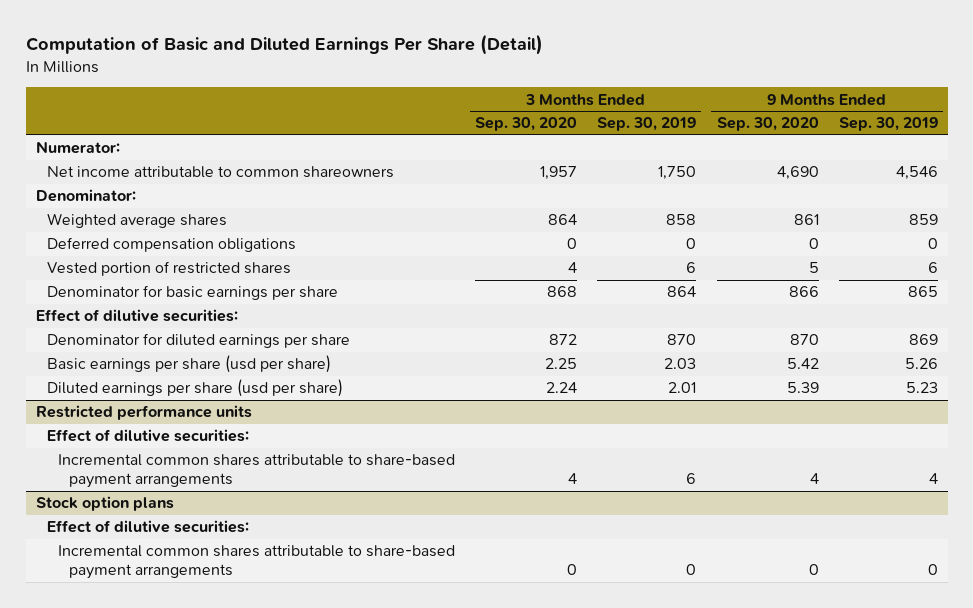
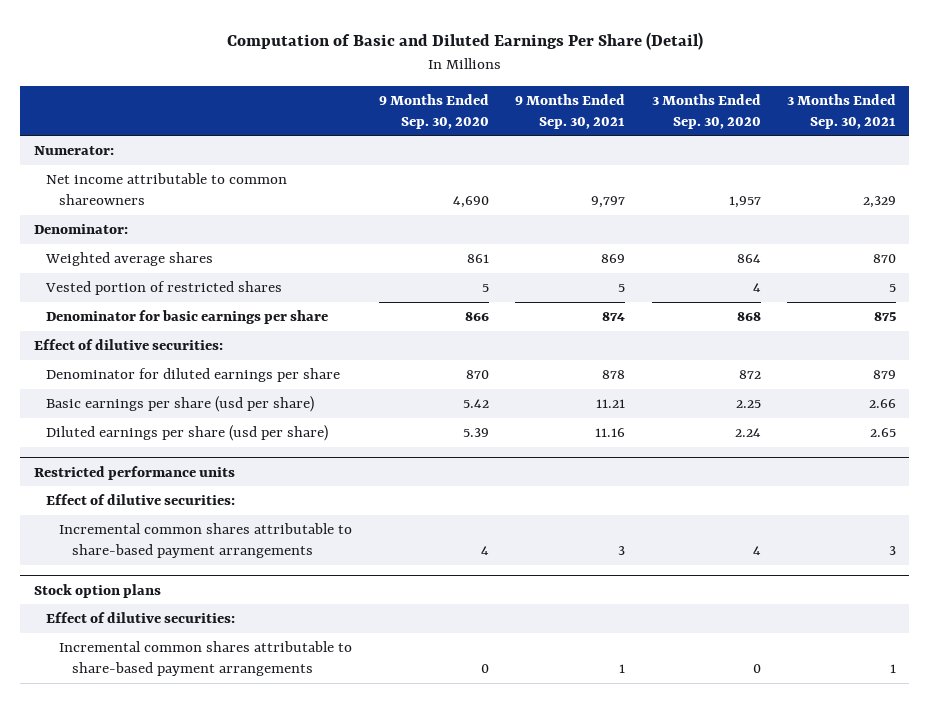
[597,117,697,132] Sep. 30, 2019 -> none
[838,117,938,132] Sep. 30, 2019 -> none
none -> [515,93,626,129] 9 Months Ended Sep. 30, 2021
none -> [787,93,897,129] 3 Months Ended Sep. 30, 2021
[46,237,296,253] Deferred compensation obligations -> none

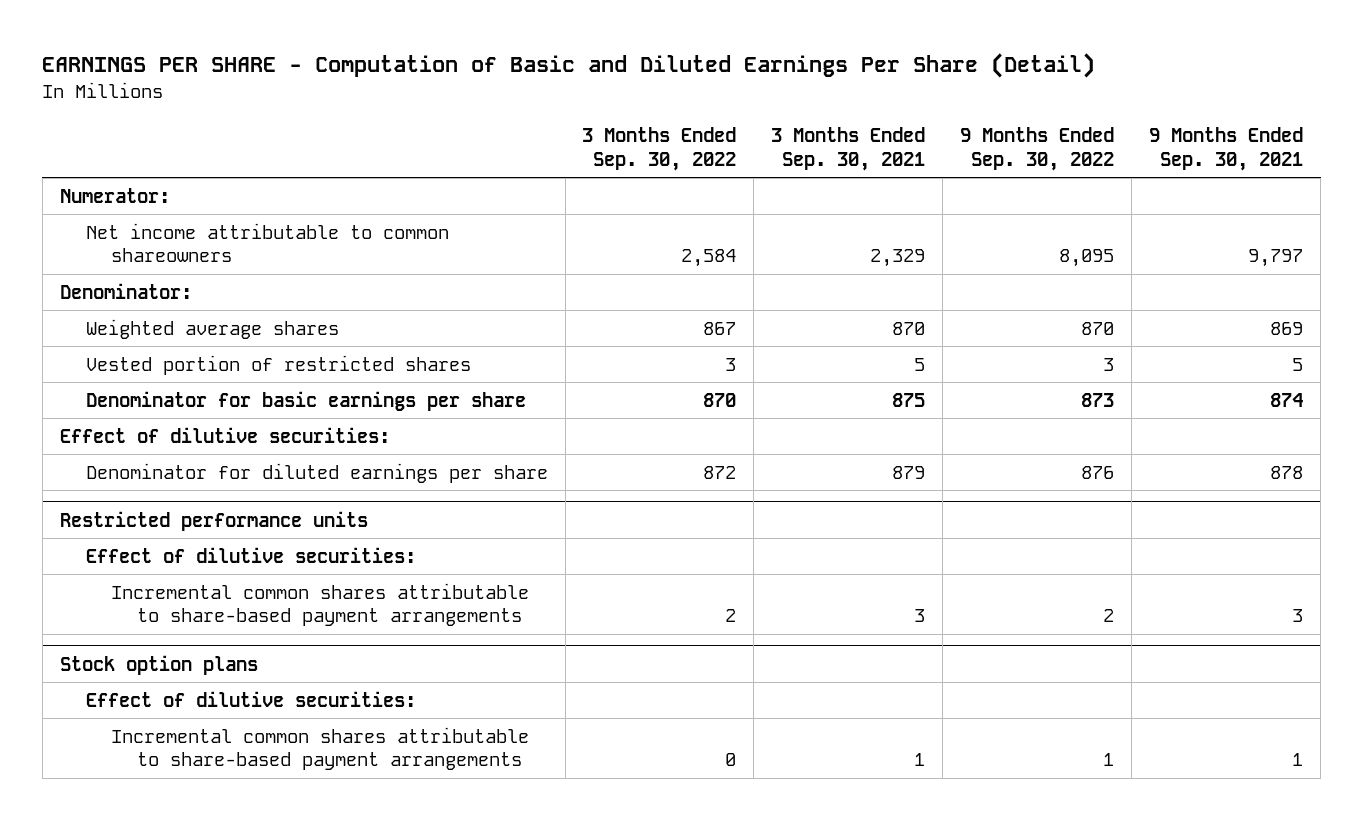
[226,32,703,51] Computation of Basic and Diluted Earnings Per Share (Detail) -> [42,53,1096,79] EARNINGS PER SHARE - Computation of Basic and Diluted Earnings Per Share (Detail)
[378,93,489,129] 9 Months Ended Sep. 30, 2020 -> none
[651,93,761,129] 3 Months Ended Sep. 30, 2020 -> none
none -> [582,127,737,171] 3 Months Ended Sep. 30, 2022
none -> [960,127,1115,171] 9 Months Ended Sep. 30, 2022
[46,396,315,413] Basic earnings per share (usd per share) -> none
[46,425,329,442] Diluted earnings per share (usd per share) -> none

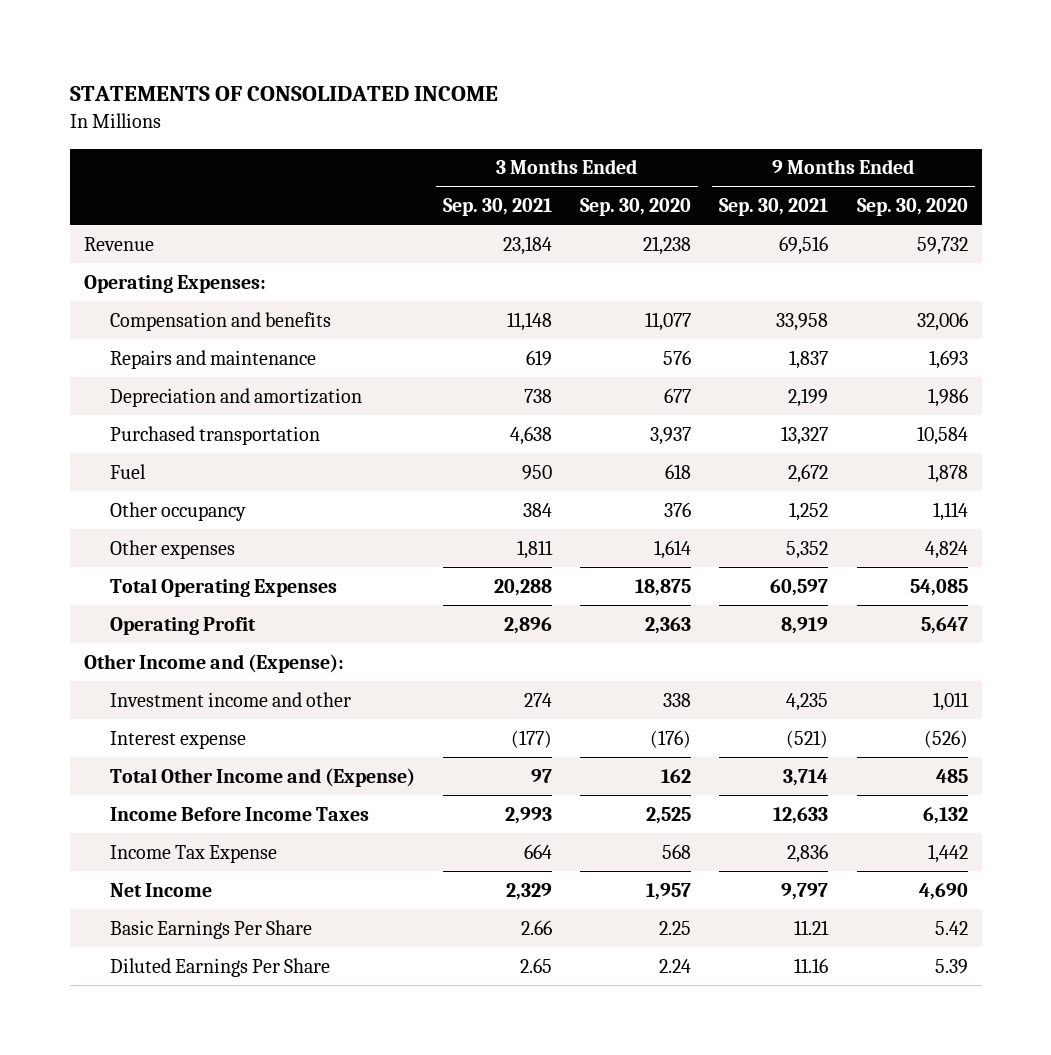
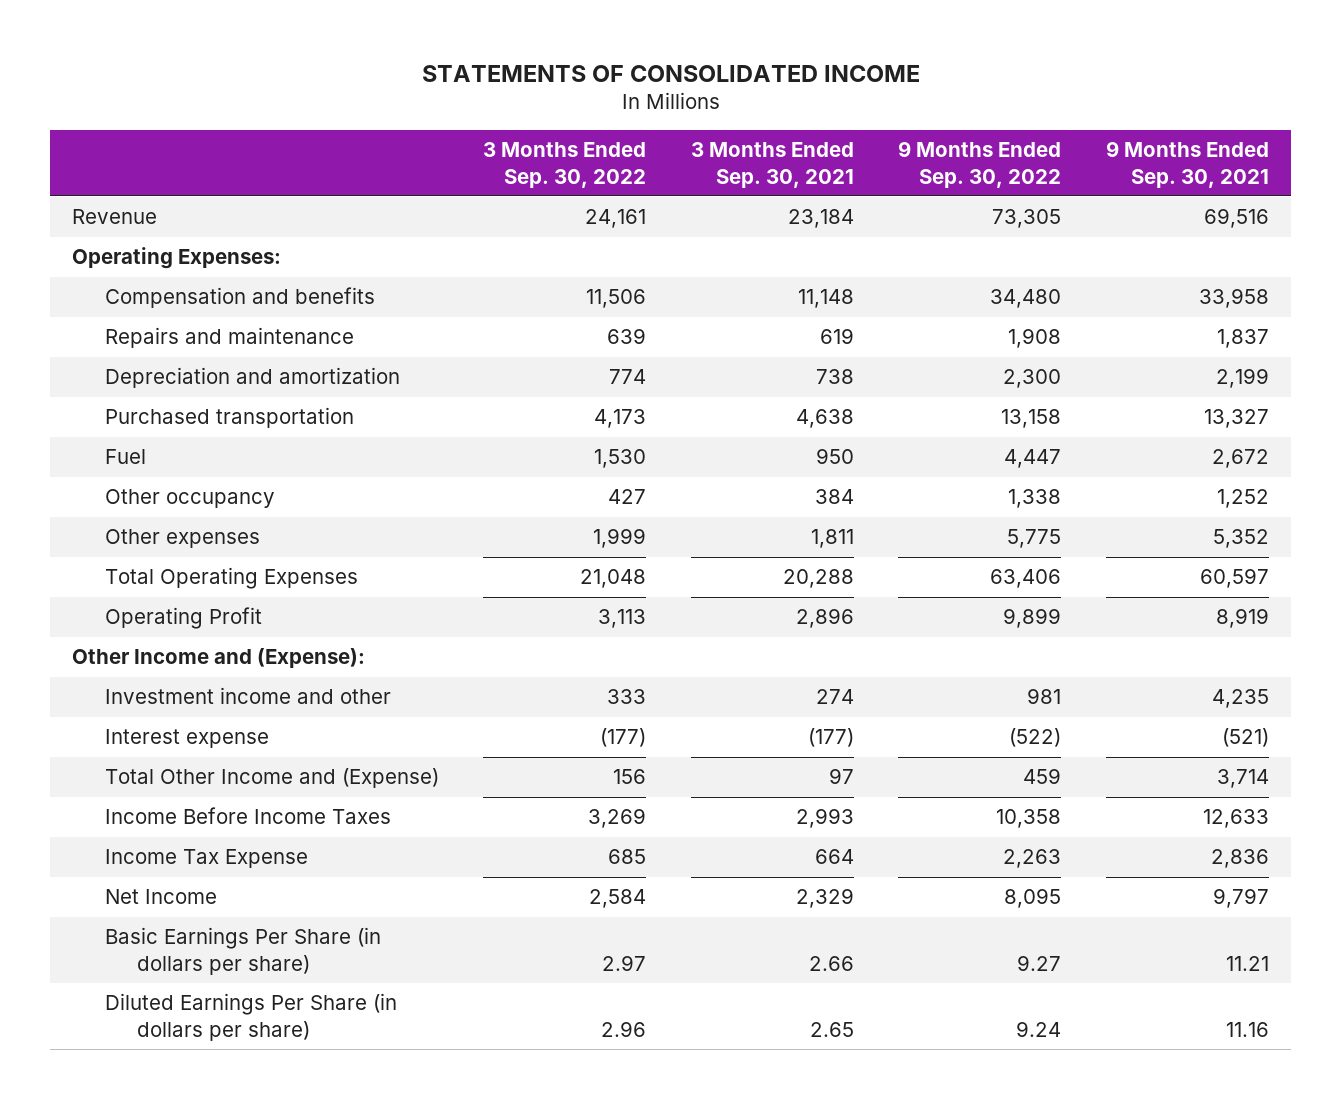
[580,198,692,217] Sep. 30, 2020 -> none
[856,198,968,217] Sep. 30, 2020 -> none
none -> [483,142,647,188] 3 Months Ended Sep. 30, 2022
none -> [898,141,1062,188] 9 Months Ended Sep. 30, 2022
[110,919,313,939] Basic Earnings Per Share -> [104,927,381,975] Basic Earnings Per Share (in dollars per share)
[110,957,331,977] Diluted Earnings Per Share -> [104,993,397,1041] Diluted Earnings Per Share (in dollars per share)

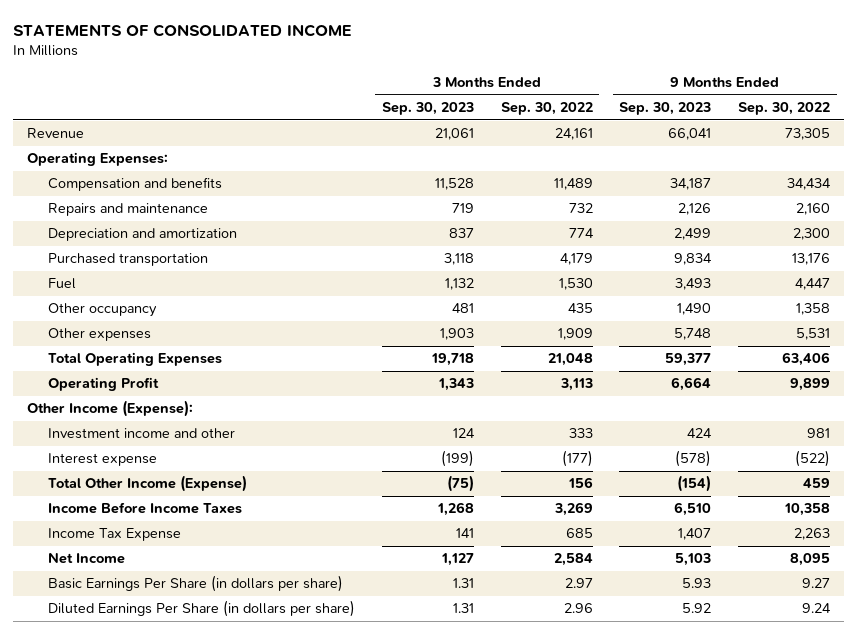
[690,142,854,188] 3 Months Ended Sep. 30, 2021 -> none
[1105,141,1269,188] 9 Months Ended Sep. 30, 2021 -> none
none -> [382,102,475,116] Sep. 30, 2023
none -> [619,102,712,116] Sep. 30, 2023
[586,289,647,309] 11,506 -> [553,178,593,191] 11,489
[990,289,1062,309] 34,480 -> [787,178,832,191] 34,434
[607,328,647,345] 639 -> [568,203,593,214] 732
[1008,328,1062,349] 1,908 -> [796,203,831,216] 2,160
[594,409,647,429] 4,173 -> [559,253,593,266] 4,179
[1001,409,1062,429] 13,158 -> [792,253,831,266] 13,176
[608,489,647,505] 427 -> [567,303,593,314] 435
[1008,489,1062,509] 1,338 -> [796,303,831,316] 1,358
[593,528,647,549] 1,999 -> [557,328,593,341] 1,909
[1007,529,1062,549] 5,775 -> [796,328,831,341] 5,531
[72,648,366,669] Other Income and (Expense): -> [26,400,193,418] Other Income (Expense):
[104,768,439,789] Total Other Income and (Expense) -> [48,475,248,493] Total Other Income (Expense)

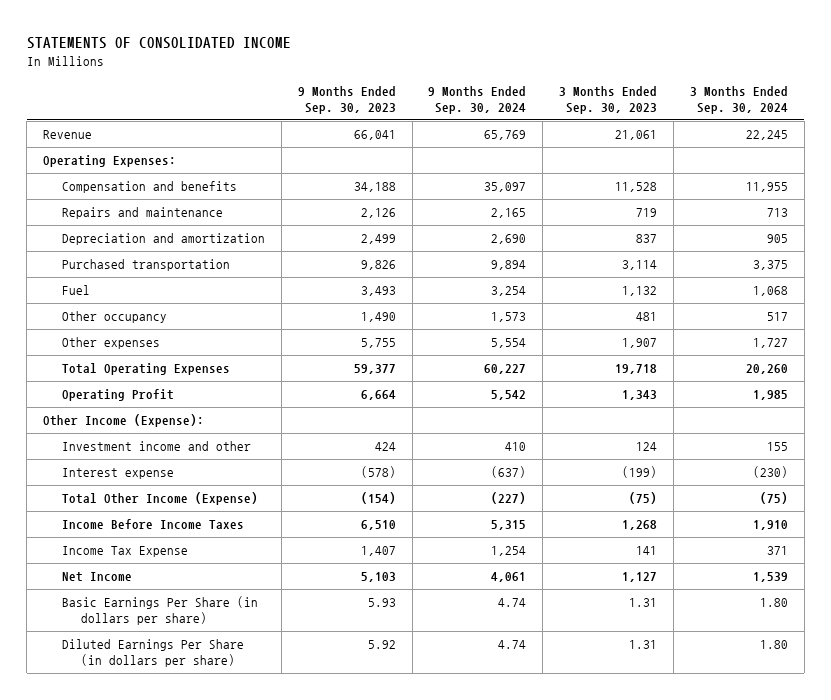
[500,102,593,116] Sep. 30, 2022 -> none
[738,102,831,116] Sep. 30, 2022 -> none
none -> [428,86,527,115] 9 Months Ended Sep. 30, 2024
none -> [690,86,789,115] 3 Months Ended Sep. 30, 2024
[670,178,712,191] 34,187 -> [353,182,396,193] 34,188
[444,253,475,266] 3,118 -> [622,260,658,271] 3,114
[674,253,713,266] 9,834 -> [360,260,396,271] 9,826
[440,328,475,341] 1,903 -> [622,338,658,349] 1,907
[674,328,712,341] 5,748 -> [360,338,396,349] 5,755

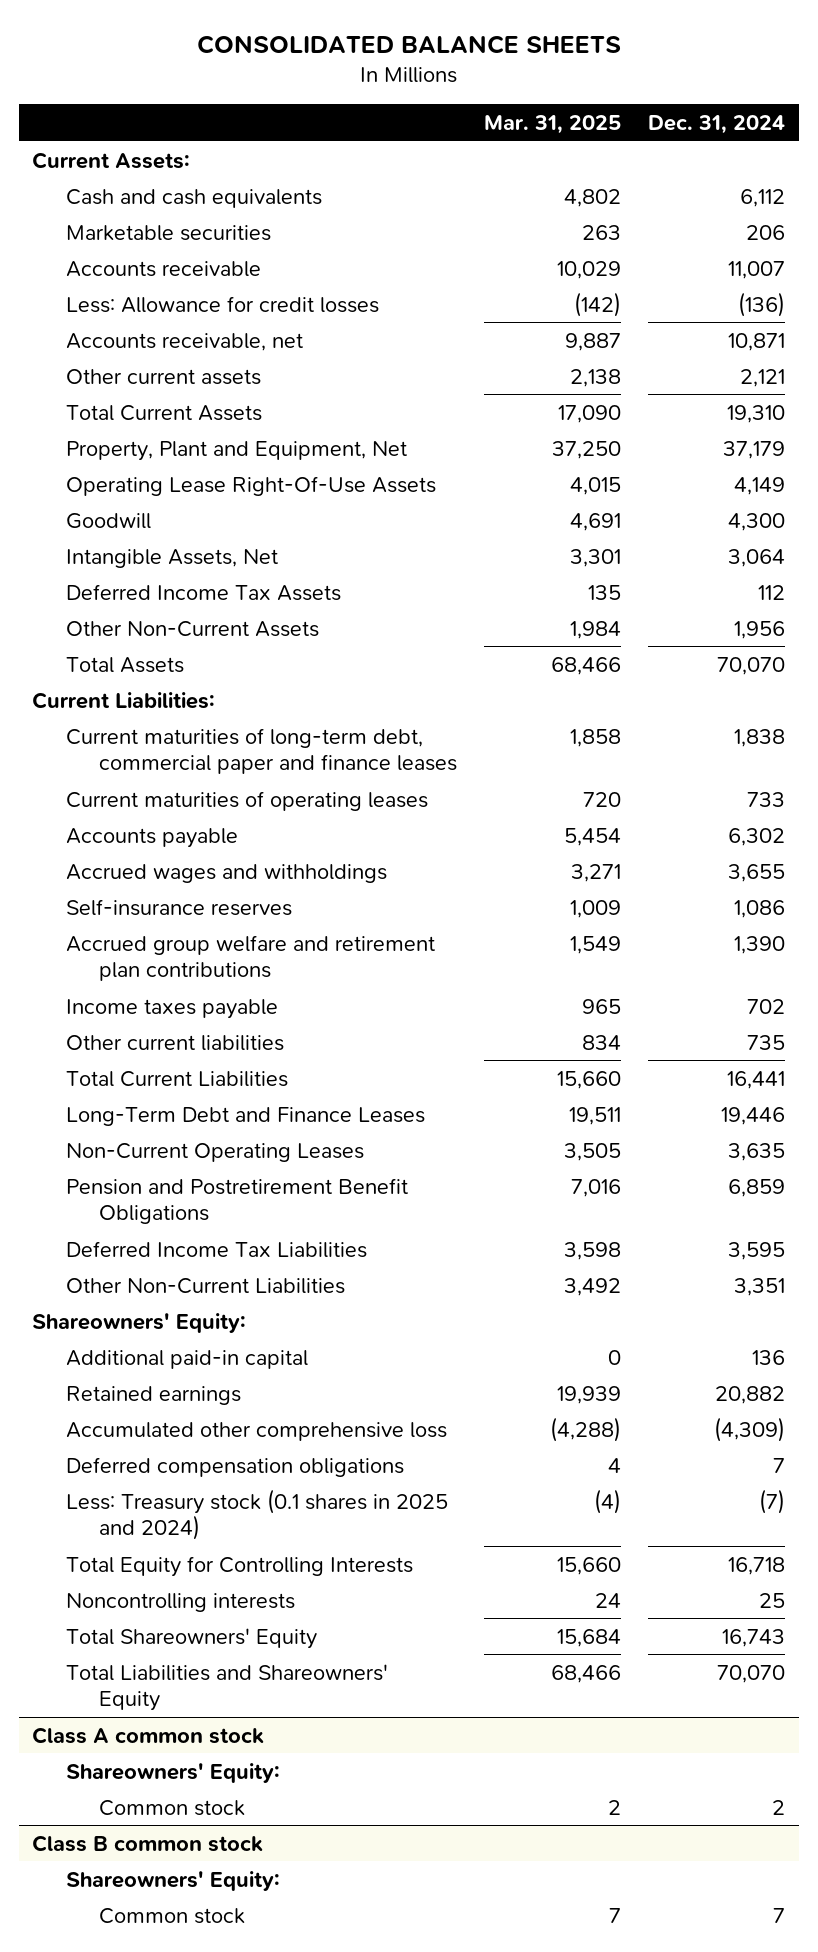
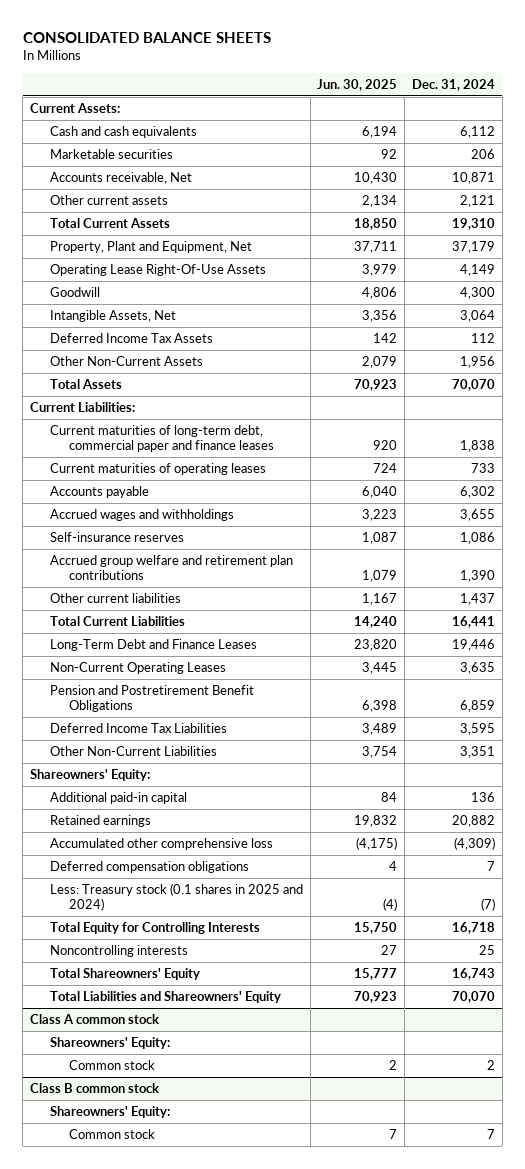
[484,114,622,134] Mar. 31, 2025 -> none
none -> [317,78,398,91] Jun. 30, 2025
[65,260,261,277] Accounts receivable -> none
[65,295,379,313] Less: Allowance for credit losses -> none
[65,332,303,351] Accounts receivable, net -> [49,172,192,185] Accounts receivable, Net
[65,998,278,1019] Income taxes payable -> none
[747,1034,786,1050] 735 -> [459,593,495,606] 1,437

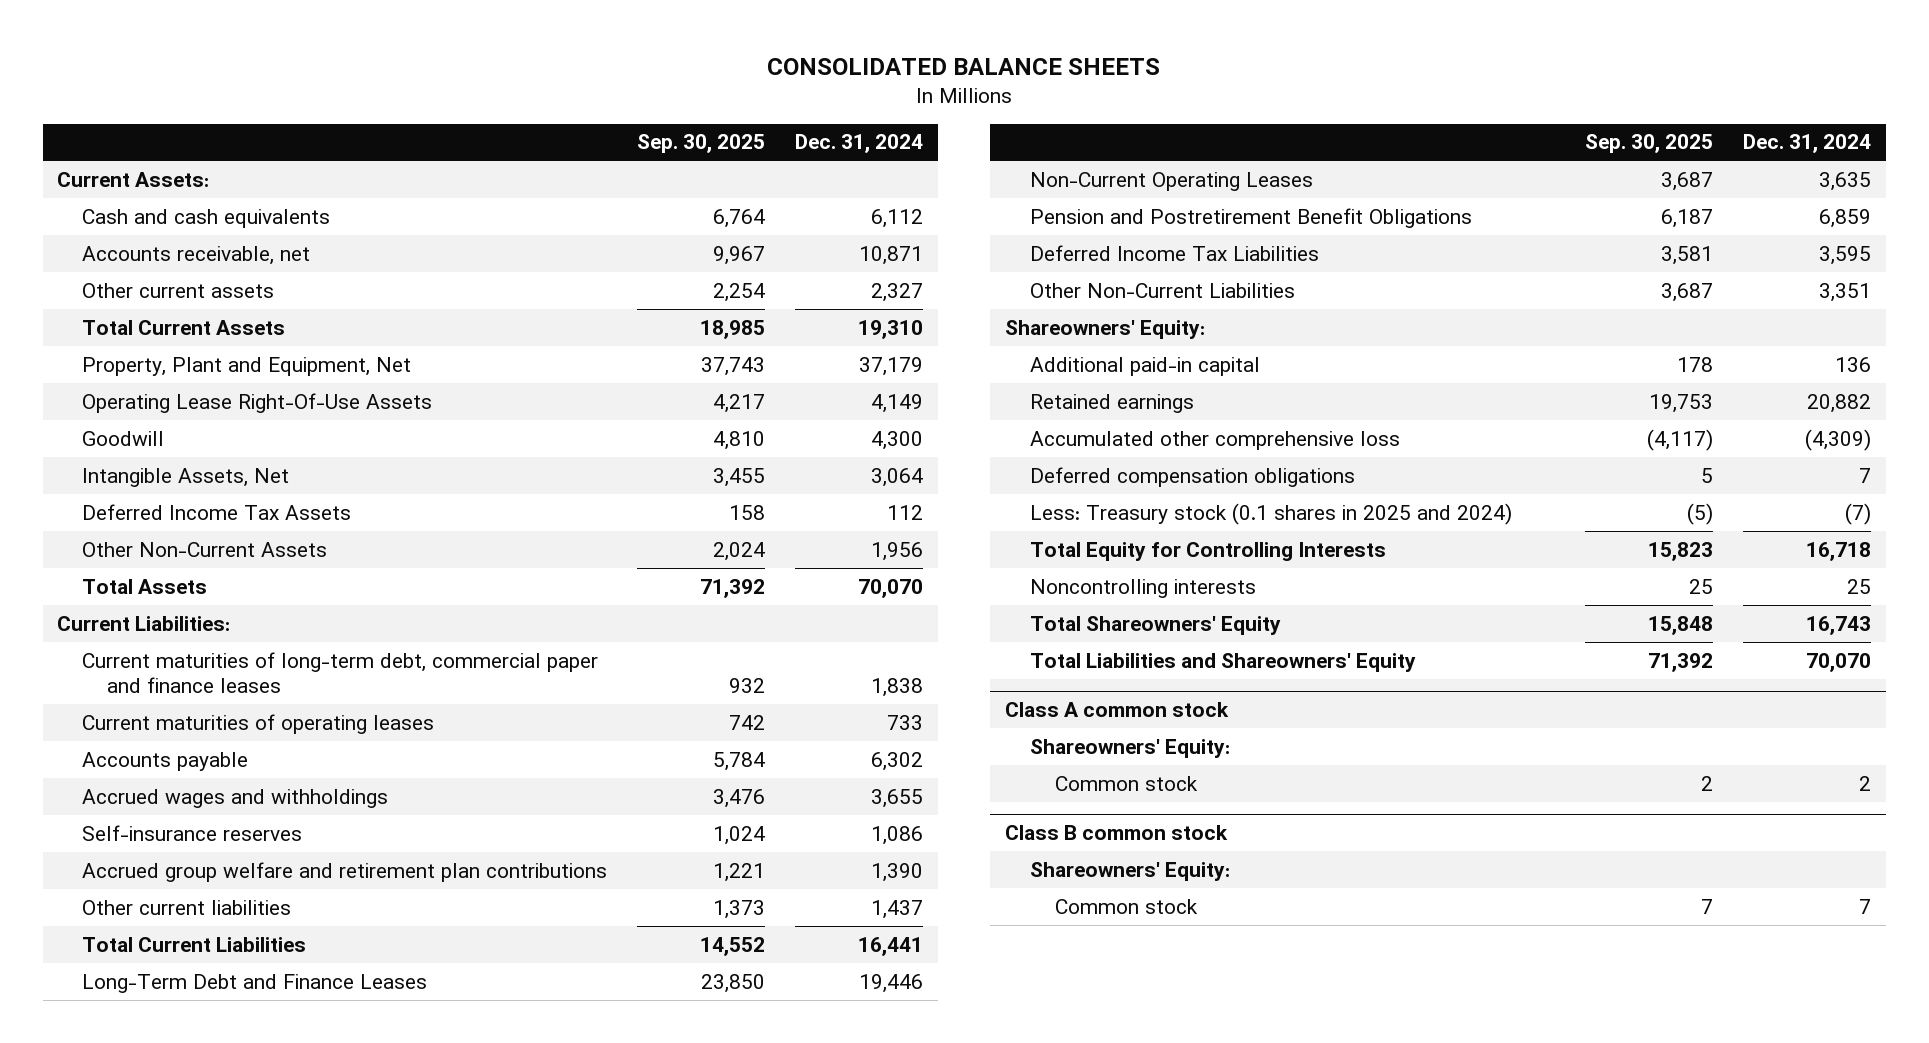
[317,78,398,91] Jun. 30, 2025 -> none
none -> [637,134,766,154] Sep. 30, 2025
[49,149,173,160] Marketable securities -> none
[49,172,192,185] Accounts receivable, Net -> [82,245,311,265] Accounts receivable, net
[459,195,495,208] 2,121 -> [871,282,924,302] 2,327

